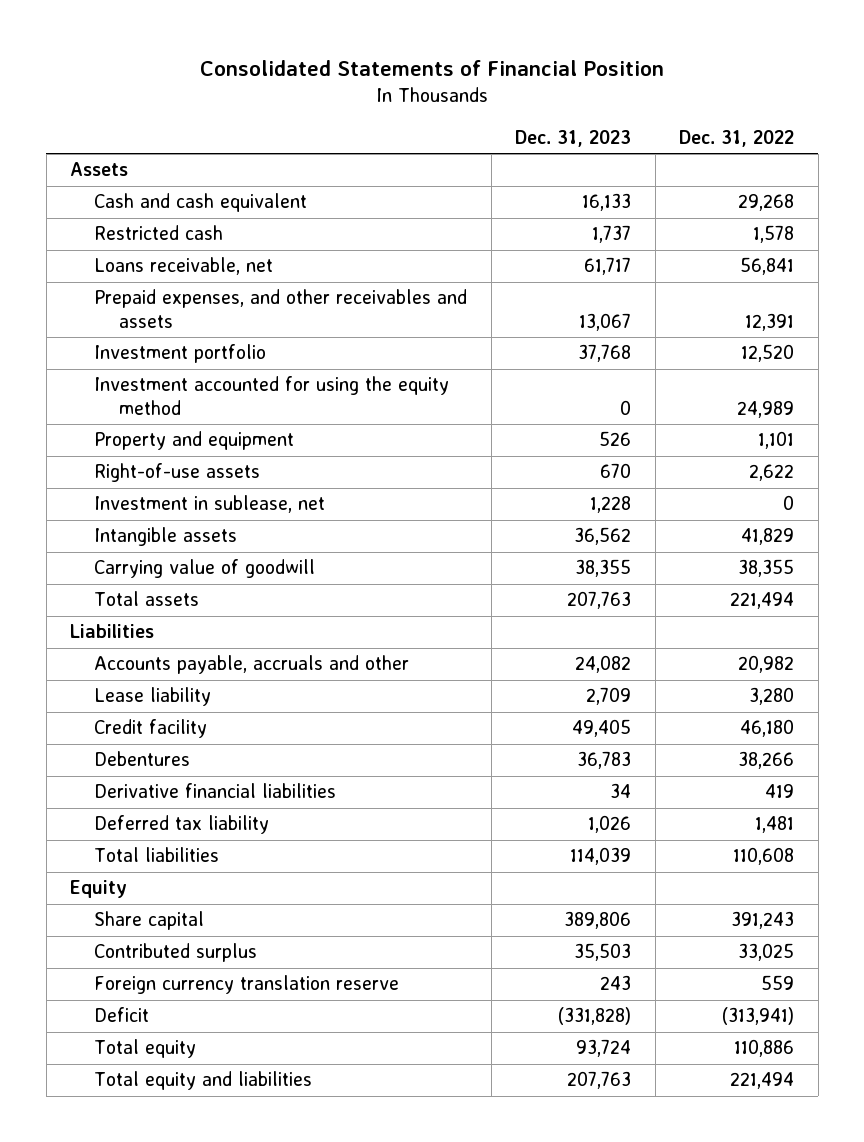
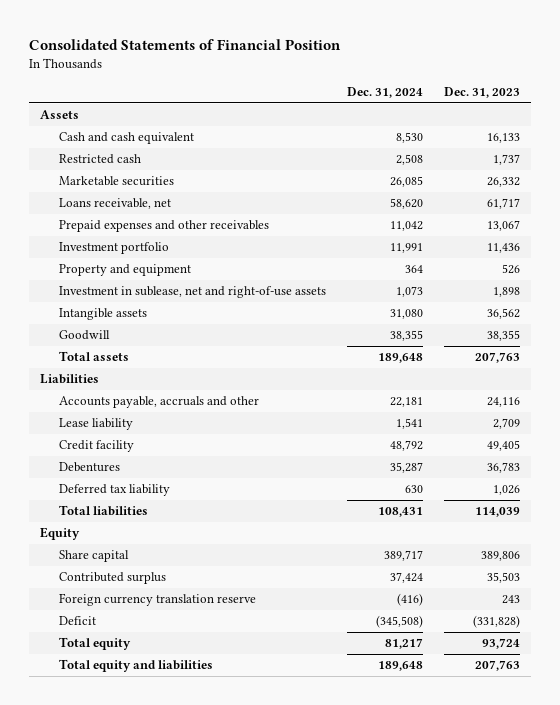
[679,129,795,147] Dec. 31, 2022 -> none
none -> [347,87,424,99] Dec. 31, 2024
none -> [59,176,175,187] Marketable securities
[94,376,450,415] Investment accounted for using the equity method -> none
[94,289,468,328] Prepaid expenses, and other receivables and assets -> [59,220,270,233] Prepaid expenses and other receivables
[578,344,632,363] 37,768 -> [487,243,521,254] 11,436
[94,463,261,483] Right-of-use assets -> none
[94,495,326,514] Investment in sublease, net -> none
none -> [59,286,327,299] Investment in sublease, net and right-of-use assets
[94,559,316,579] Carrying value of goodwill -> [59,330,111,341] Goodwill
[575,655,632,674] 24,082 -> [487,397,521,408] 24,116
[94,783,337,799] Derivative financial liabilities -> none

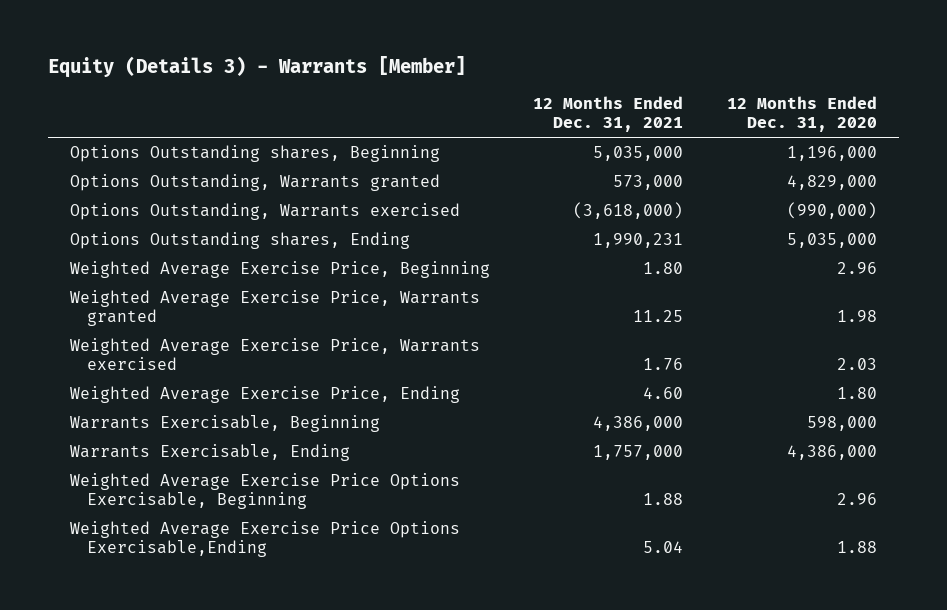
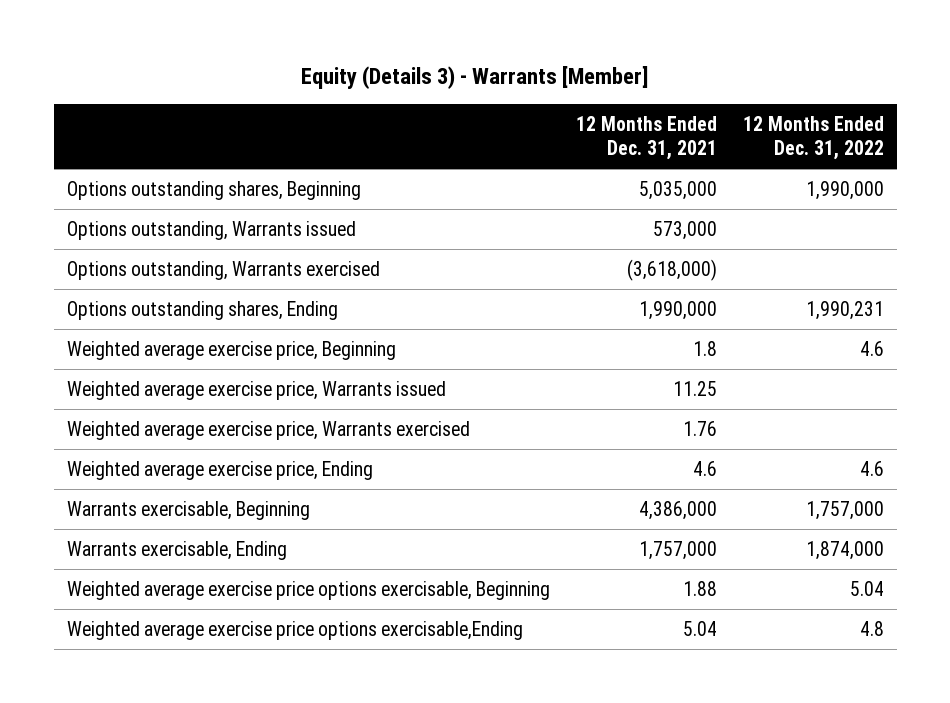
[727,96,878,133] 12 Months Ended Dec. 31, 2020 -> none
none -> [742,115,884,161] 12 Months Ended Dec. 31, 2022
[69,145,440,163] Options Outstanding shares, Beginning -> [66,180,361,200] Options outstanding shares, Beginning
[69,174,440,192] Options Outstanding, Warrants granted -> [66,220,356,240] Options outstanding, Warrants issued
[69,203,460,221] Options Outstanding, Warrants exercised -> [66,260,380,280] Options outstanding, Warrants exercised
[69,232,410,250] Options Outstanding shares, Ending -> [66,300,338,320] Options outstanding shares, Ending
[593,233,684,249] 1,990,231 -> [638,300,717,320] 1,990,000
[69,261,490,279] Weighted Average Exercise Price, Beginning -> [66,340,396,360] Weighted average exercise price, Beginning
[643,262,684,275] 1.80 -> [692,340,717,356] 1.8
[69,290,480,327] Weighted Average Exercise Price, Warrants granted -> [66,380,446,400] Weighted average exercise price, Warrants issued
[69,338,480,371] Weighted Average Exercise Price, Warrants exercised -> [66,420,470,440] Weighted average exercise price, Warrants exercised
[69,386,460,404] Weighted Average Exercise Price, Ending -> [66,460,373,480] Weighted average exercise price, Ending
[643,387,684,400] 4.60 -> [692,460,717,476] 4.6
[69,415,380,433] Warrants Exercisable, Beginning -> [66,500,310,520] Warrants exercisable, Beginning
[69,444,350,462] Warrants Exercisable, Ending -> [66,540,287,560] Warrants exercisable, Ending
[69,473,460,510] Weighted Average Exercise Price Options Exercisable, Beginning -> [66,580,550,600] Weighted average exercise price options exercisable, Beginning
[69,521,460,558] Weighted Average Exercise Price Options Exercisable,Ending -> [66,620,523,640] Weighted average exercise price options exercisable,Ending

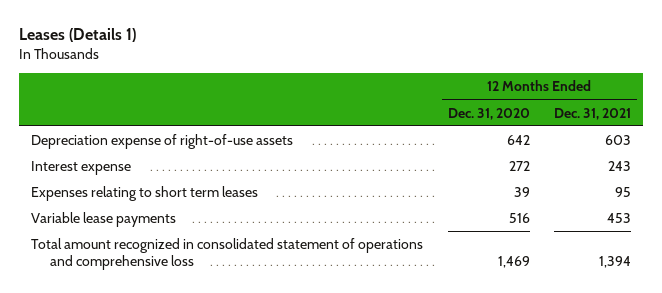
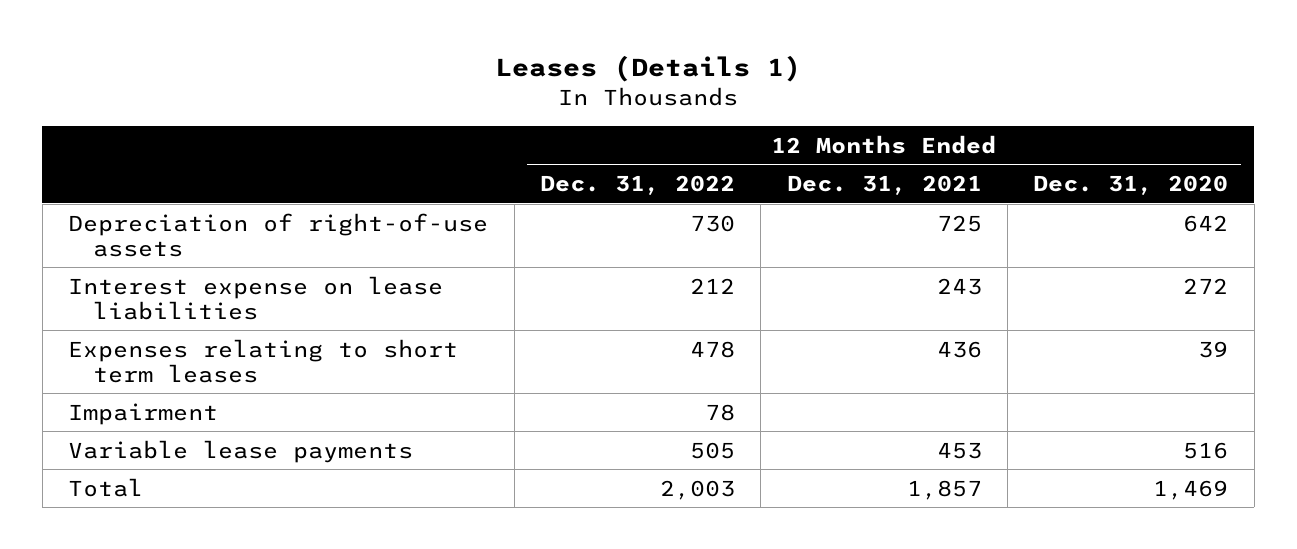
none -> [539,175,735,196] Dec. 31, 2022
[31,134,294,150] Depreciation expense of right-of-use assets -> [68,212,489,257] Depreciation of right-of-use assets
[605,135,632,146] 603 -> [936,214,982,232] 725
[31,161,132,176] Interest expense -> [68,275,444,320] Interest expense on lease liabilities
[615,187,632,198] 95 -> [936,340,982,358] 436
none -> [68,402,219,425] Impairment
[31,238,424,271] Total amount recognized in consolidated statement of operations and comprehensive loss -> none
none -> [68,477,144,497] Total

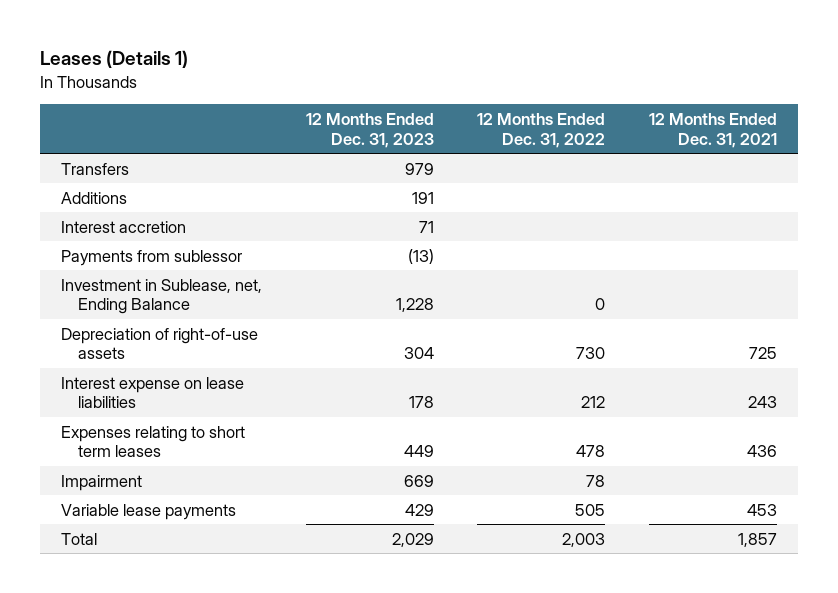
[1033,175,1229,196] Dec. 31, 2020 -> none
none -> [305,112,434,148] 12 Months Ended Dec. 31, 2023
none -> [61,162,130,175] Transfers
none -> [61,191,128,204] Additions
none -> [61,220,187,233] Interest accretion
none -> [61,249,243,266] Payments from sublessor
none -> [61,278,263,315] Investment in Sublease, net, Ending Balance

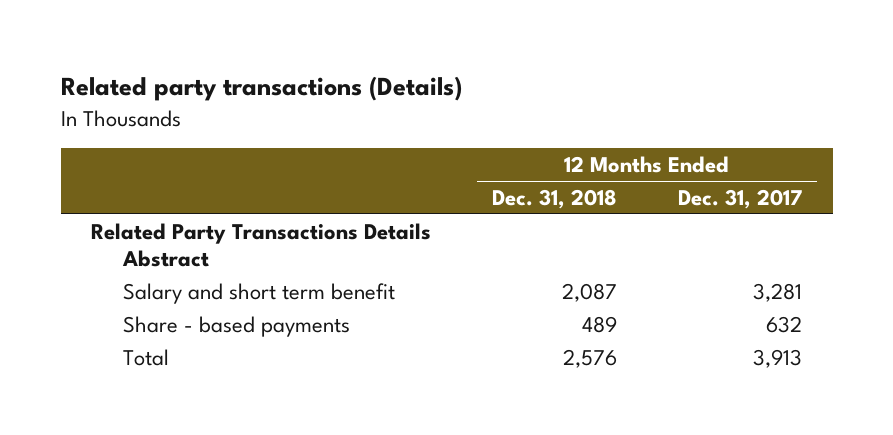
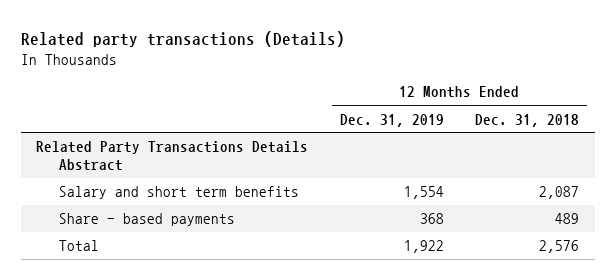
[678,188,803,209] Dec. 31, 2017 -> none
none -> [339,113,444,127] Dec. 31, 2019
[123,282,396,304] Salary and short term benefit -> [59,186,300,200] Salary and short term benefits

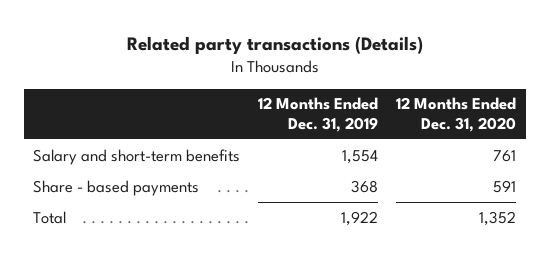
[475,113,580,127] Dec. 31, 2018 -> none
none -> [396,97,517,132] 12 Months Ended Dec. 31, 2020
[36,141,309,172] Related Party Transactions Details Abstract -> none
[59,186,300,200] Salary and short term benefits -> [32,148,240,165] Salary and short-term benefits

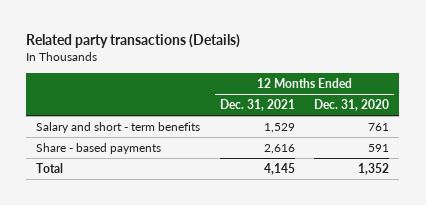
[258,97,379,132] 12 Months Ended Dec. 31, 2019 -> none
none -> [219,99,295,112] Dec. 31, 2021
[32,148,240,165] Salary and short-term benefits -> [36,121,201,133] Salary and short - term benefits

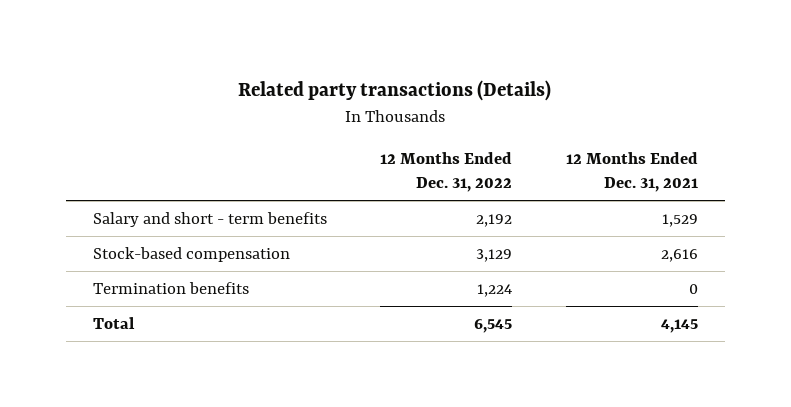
[314,99,390,112] Dec. 31, 2020 -> none
none -> [380,152,513,193] 12 Months Ended Dec. 31, 2022
[36,142,162,154] Share - based payments -> [92,247,290,263] Stock-based compensation
none -> [92,282,249,295] Termination benefits

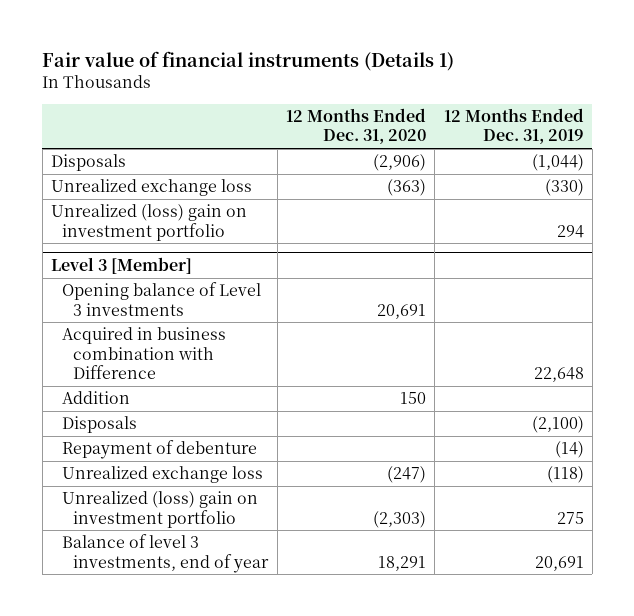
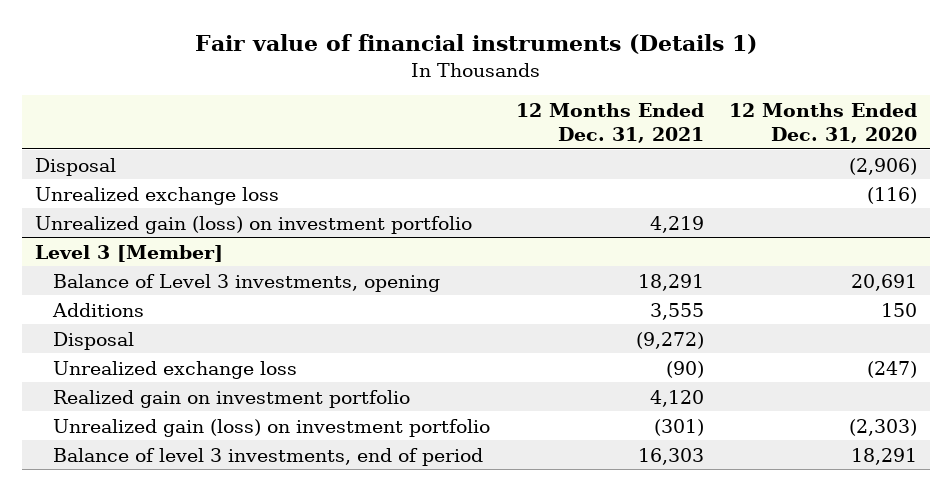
[443,108,584,145] 12 Months Ended Dec. 31, 2019 -> none
none -> [515,102,704,144] 12 Months Ended Dec. 31, 2021
[50,154,126,172] Disposals -> [34,157,116,176] Disposal
[386,179,426,197] (363) -> [867,186,918,204] (116)
[50,204,247,241] Unrealized (loss) gain on investment portfolio -> [34,215,472,234] Unrealized gain (loss) on investment portfolio
[62,327,227,379] Acquired in business combination with Difference -> none
[62,440,258,460] Repayment of debenture -> none
[62,282,262,316] Opening balance of Level 3 investments -> [52,273,440,292] Balance of Level 3 investments, opening
[62,391,131,405] Addition -> [51,302,144,317] Additions
[62,416,138,434] Disposals -> [52,331,134,350] Disposal
none -> [52,389,410,408] Realized gain on investment portfolio
[62,491,259,528] Unrealized (loss) gain on investment portfolio -> [52,418,490,437] Unrealized gain (loss) on investment portfolio
[62,534,270,573] Balance of level 3 investments, end of year -> [52,447,483,466] Balance of level 3 investments, end of period

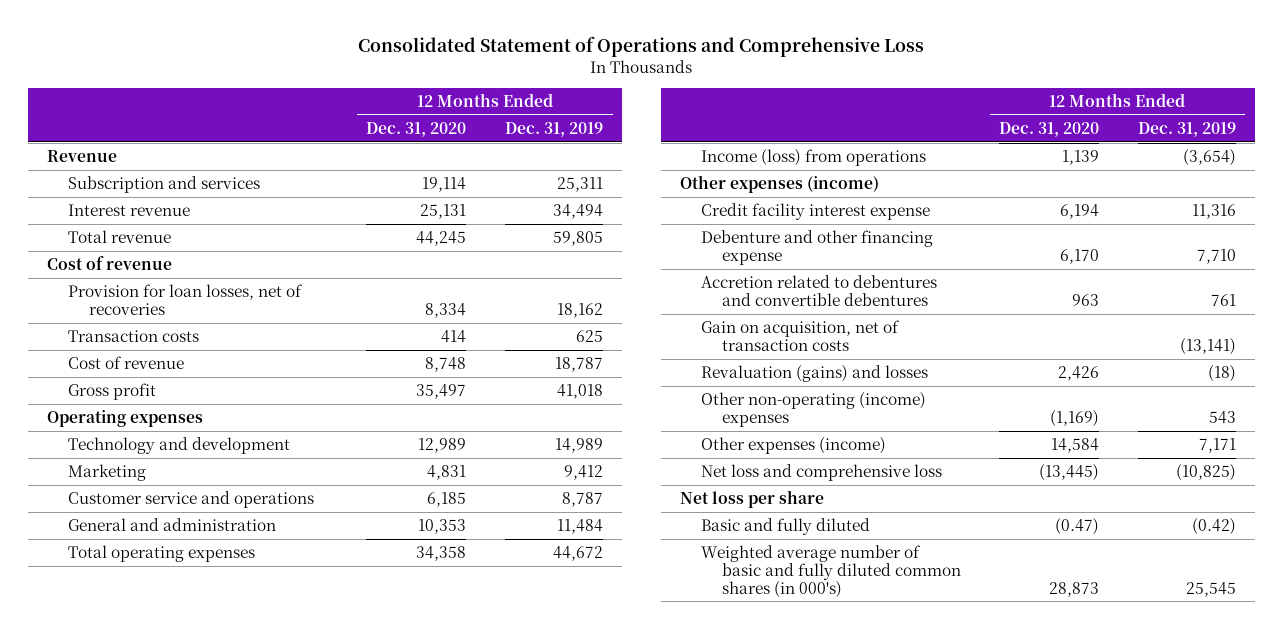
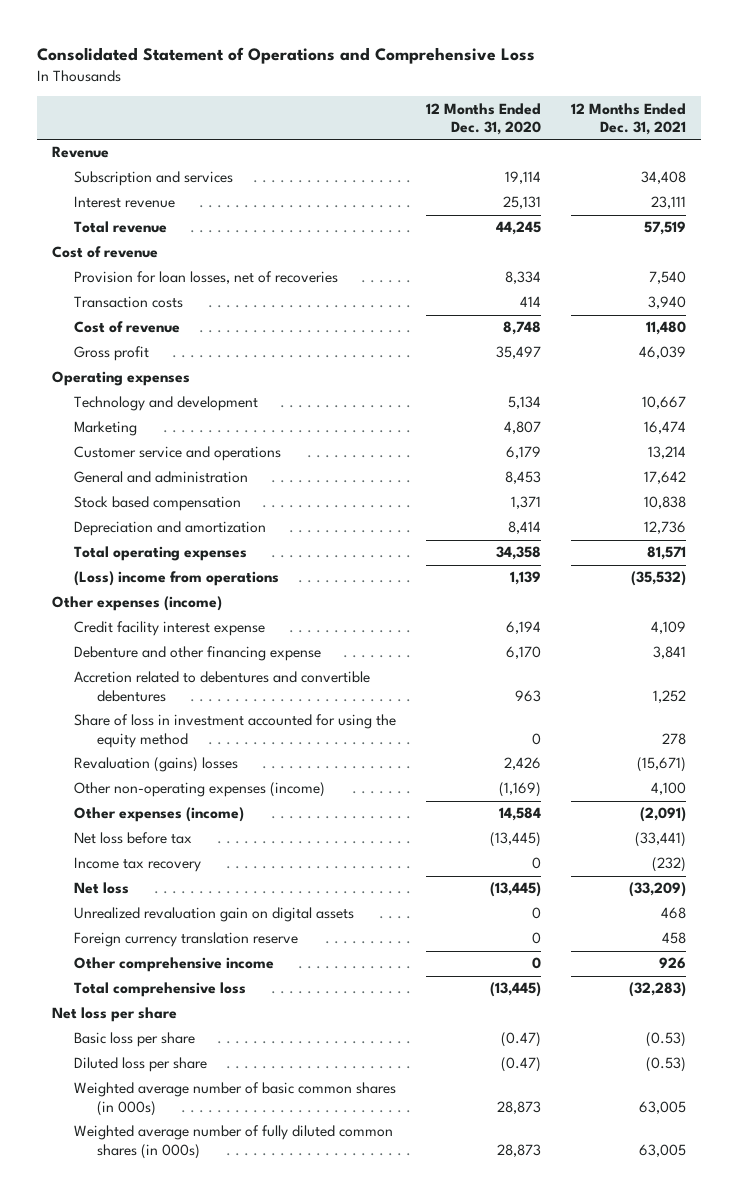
[504,121,603,137] Dec. 31, 2019 -> none
none -> [571,102,687,136] 12 Months Ended Dec. 31, 2021
[418,438,467,454] 12,989 -> [508,396,542,410] 5,134
[427,465,467,481] 4,831 -> [504,421,542,435] 4,807
[427,492,467,508] 6,185 -> [506,446,542,460] 6,179
[418,519,467,535] 10,353 -> [505,471,542,485] 8,453
none -> [74,496,242,512] Stock based compensation
none -> [74,521,267,537] Depreciation and amortization
[700,149,926,167] Income (loss) from operations -> [74,571,280,587] (Loss) income from operations
[700,320,900,351] Gain on acquisition, net of transaction costs -> none
none -> [74,714,397,748] Share of loss in investment accounted for using the equity method
[700,365,928,383] Revaluation (gains) and losses -> [74,757,239,773] Revaluation (gains) losses
[700,392,926,427] Other non-operating (income) expenses -> [74,782,326,798] Other non-operating expenses (income)
none -> [74,832,193,845] Net loss before tax
none -> [74,857,202,873] Income tax recovery
[700,464,942,482] Net loss and comprehensive loss -> [74,882,130,895] Net loss
none -> [74,907,355,923] Unrealized revaluation gain on digital assets
none -> [74,932,299,948] Foreign currency translation reserve
none -> [74,957,275,973] Other comprehensive income
none -> [74,982,247,998] Total comprehensive loss
[700,518,870,536] Basic and fully diluted -> none
none -> [74,1032,196,1048] Basic loss per share
none -> [74,1057,208,1073] Diluted loss per share
[700,545,961,598] Weighted average number of basic and fully diluted common shares (in 000's) -> [74,1082,397,1116] Weighted average number of basic common shares (in 000s)
none -> [74,1125,394,1159] Weighted average number of fully diluted common shares (in 000s)

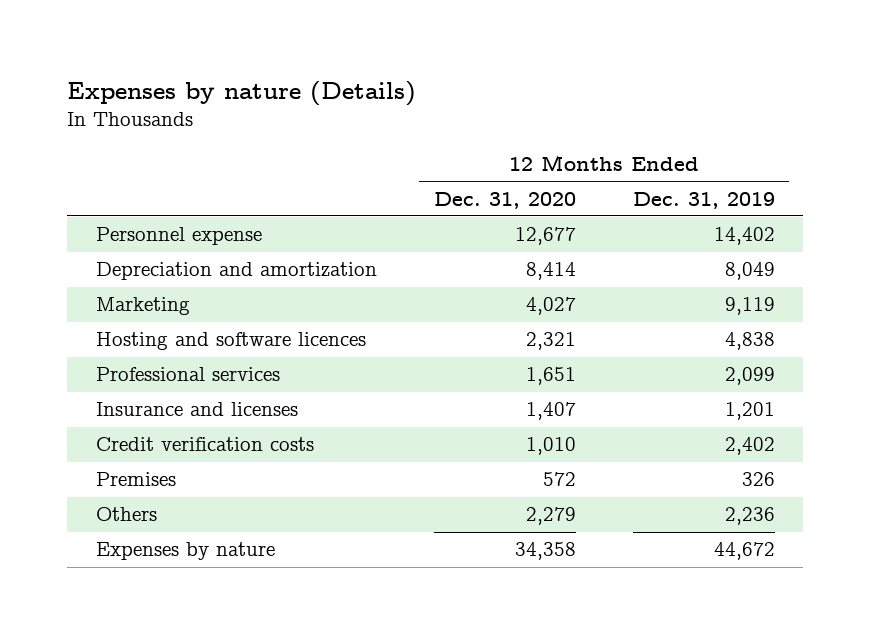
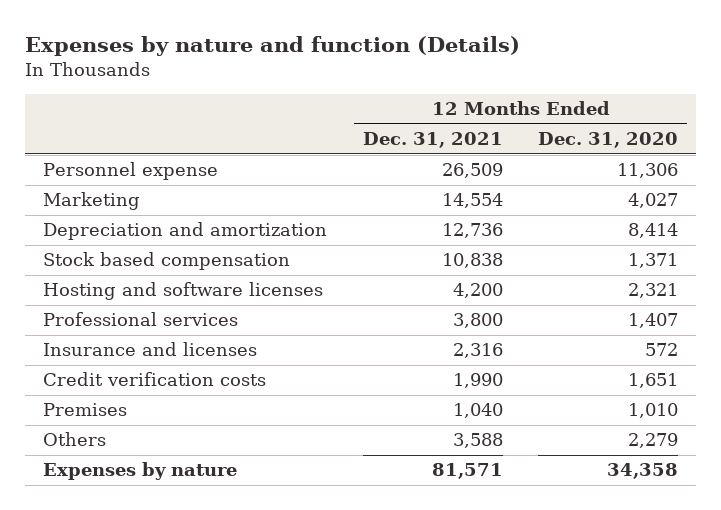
[66,80,416,106] Expenses by nature (Details) -> [24,36,520,57] Expenses by nature and function (Details)
[632,191,775,209] Dec. 31, 2019 -> none
none -> [362,132,503,149] Dec. 31, 2021
[514,227,576,246] 12,677 -> [617,163,679,179] 11,306
[95,262,377,281] Depreciation and amortization -> [42,222,327,241] Depreciation and amortization
none -> [42,252,290,271] Stock based compensation
[95,332,366,351] Hosting and software licences -> [42,282,323,301] Hosting and software licenses
[525,367,576,386] 1,651 -> [628,313,679,329] 1,407
[525,402,576,421] 1,407 -> [645,343,679,357] 572
[525,437,576,456] 1,010 -> [628,373,679,389] 1,651
[542,472,576,487] 572 -> [628,403,679,419] 1,010

